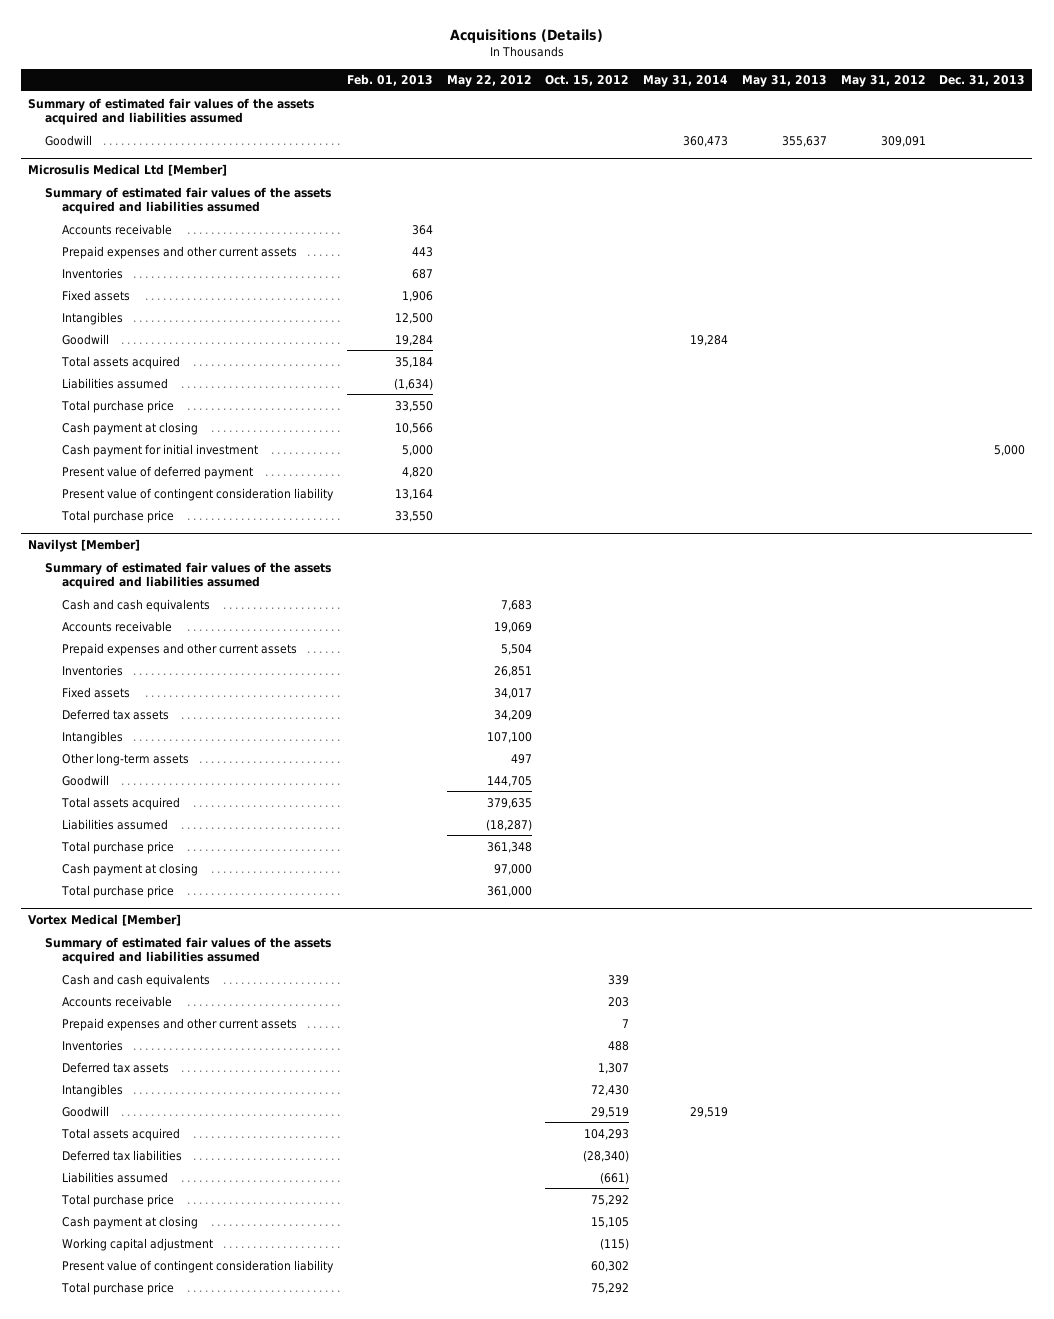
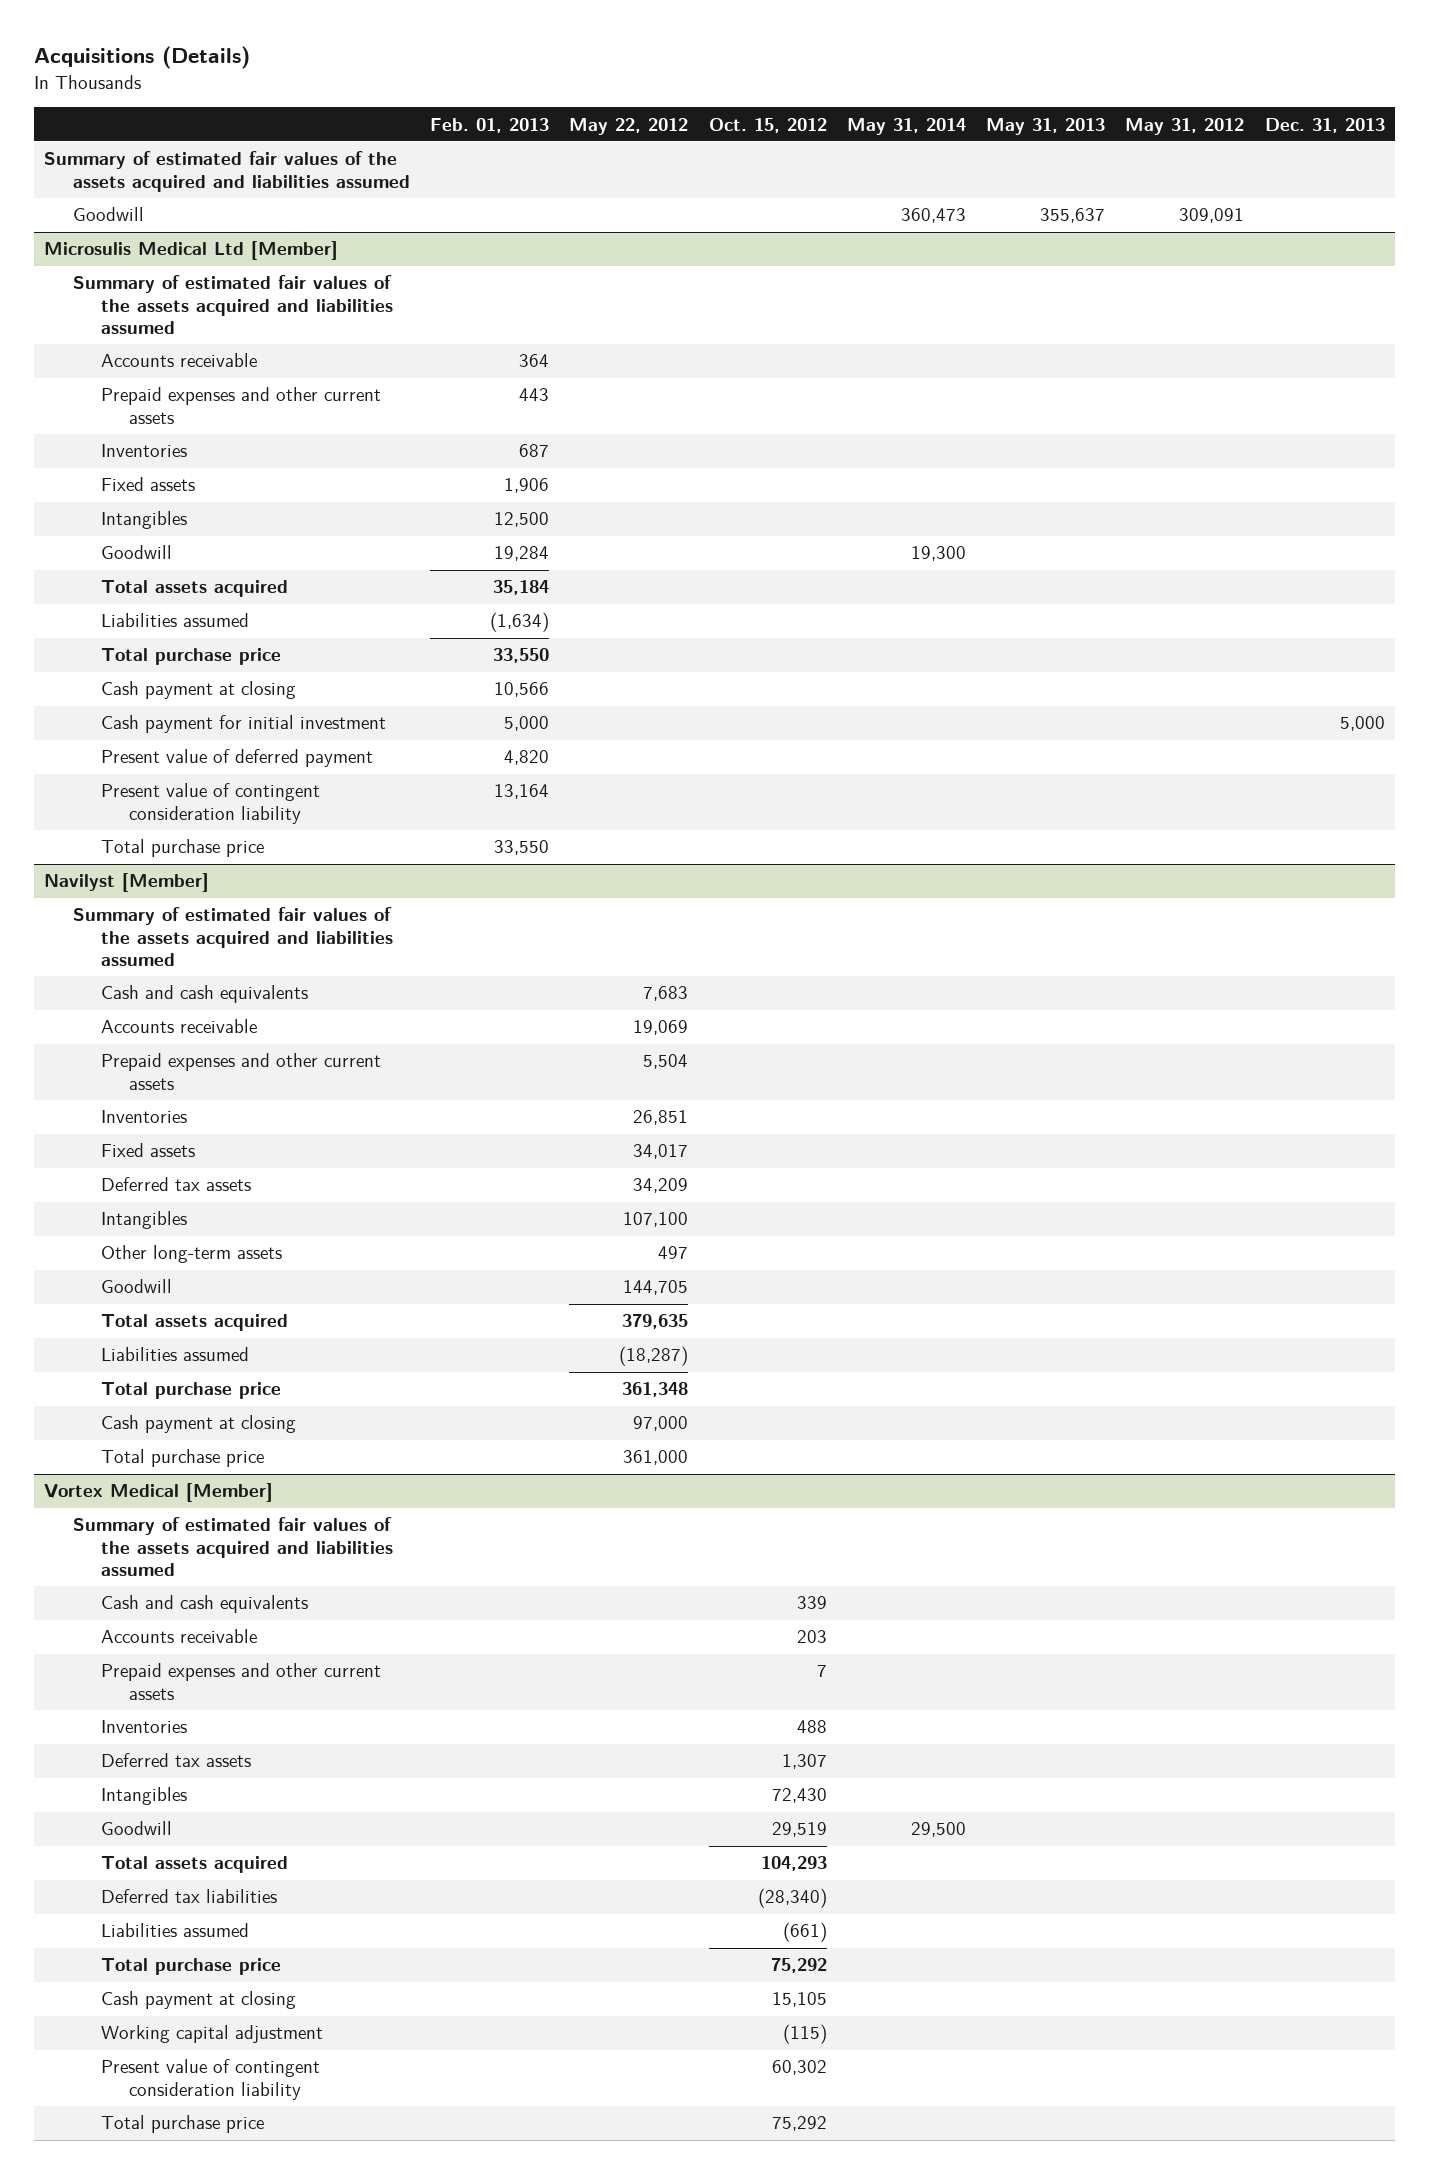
[690,334,729,346] 19,284 -> [910,546,966,562] 19,300
[690,1106,729,1118] 29,519 -> [910,1822,966,1838] 29,500

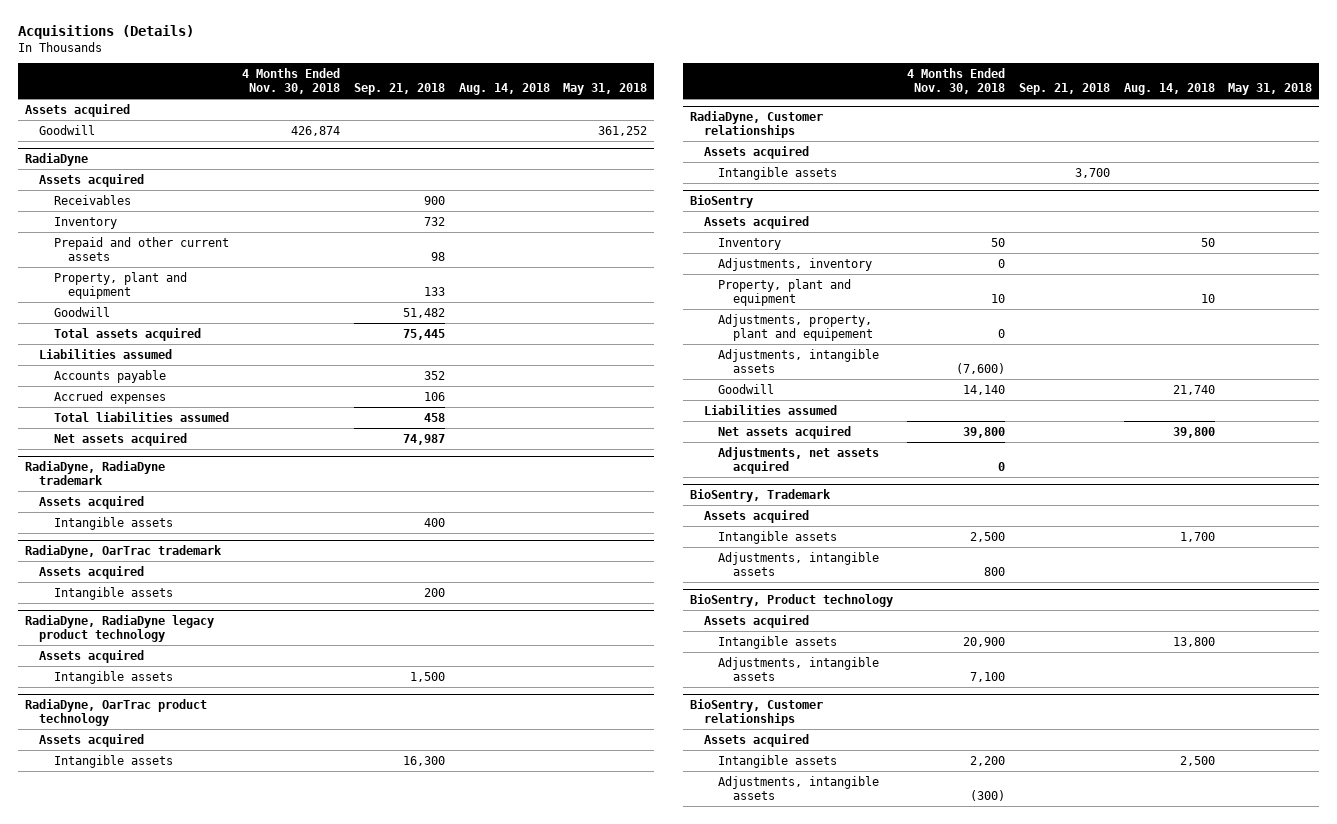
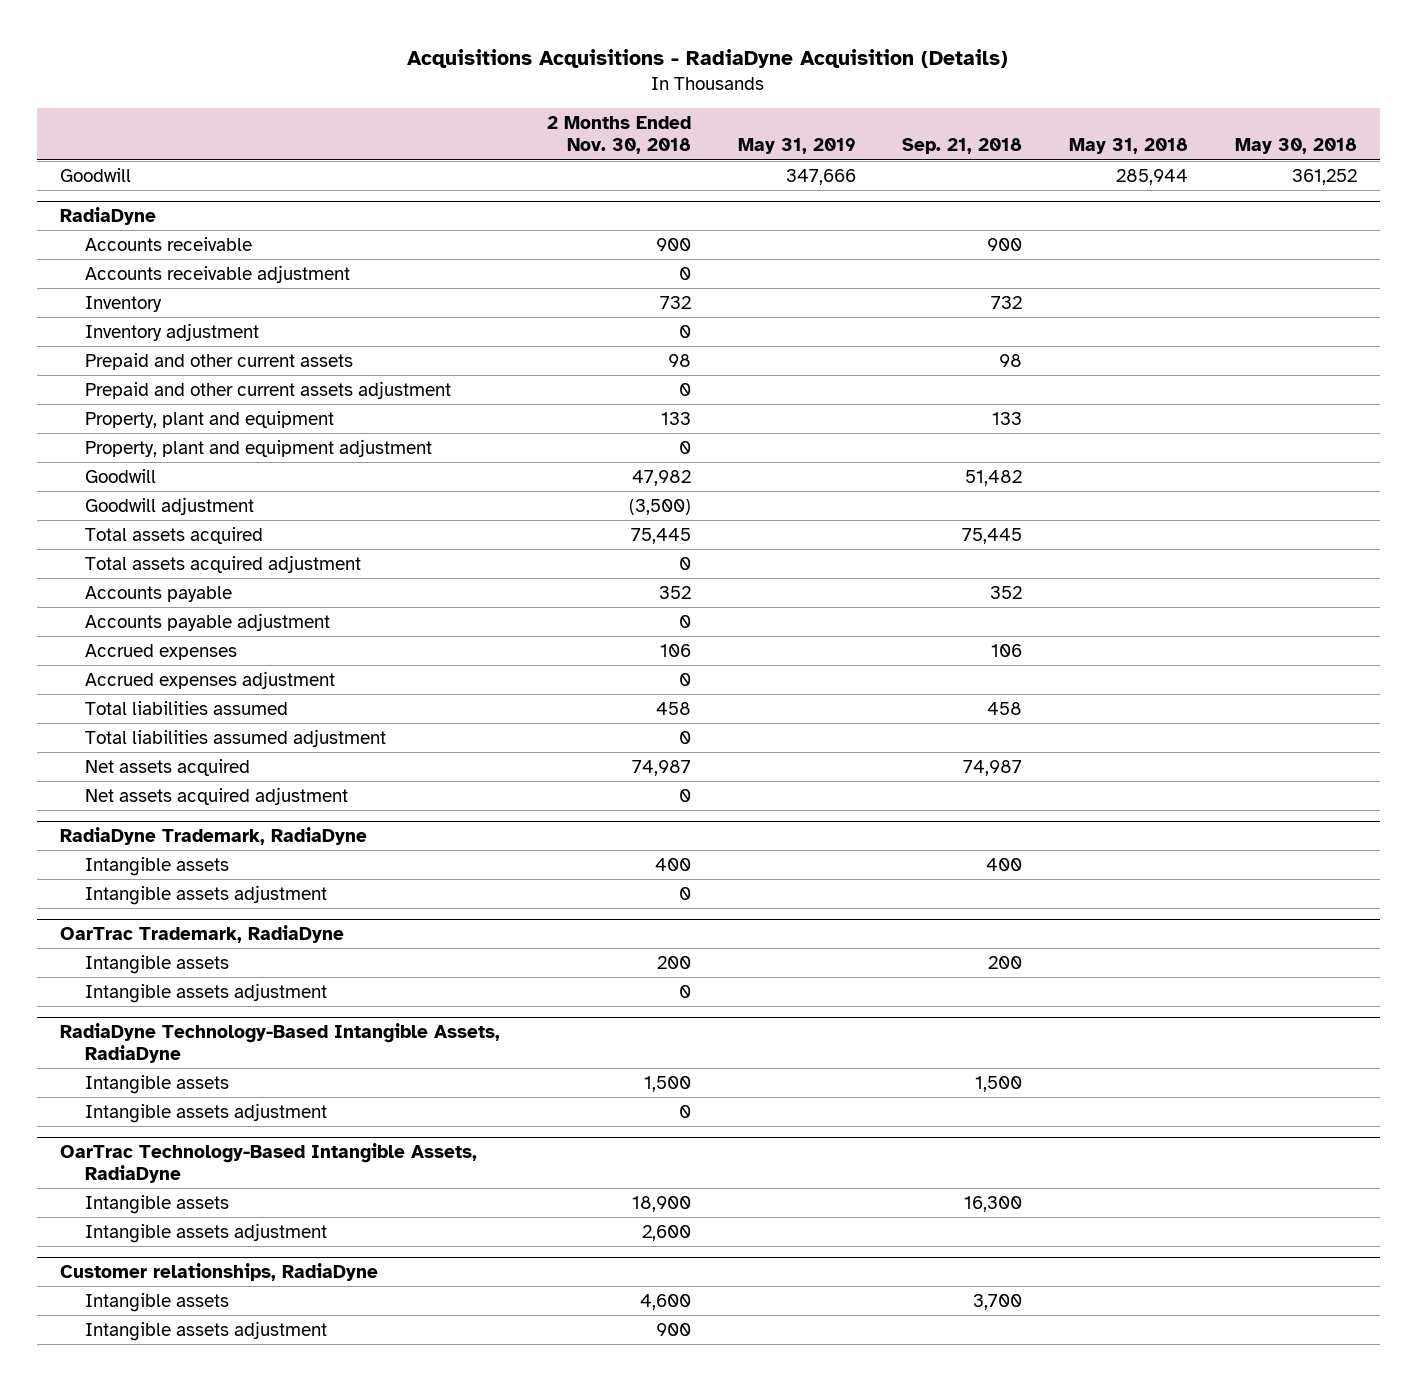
[18,25,195,40] Acquisitions (Details) -> [407,49,1009,69] Acquisitions Acquisitions - RadiaDyne Acquisition (Details)
[242,67,341,94] 4 Months Ended Nov. 30, 2018 -> none
[458,82,550,95] Aug. 14, 2018 -> none
none -> [546,116,691,155] 2 Months Ended Nov. 30, 2018
none -> [737,138,856,155] May 31, 2019
none -> [1234,138,1357,155] May 30, 2018
[25,103,131,117] Assets acquired -> none
[598,125,648,136] 361,252 -> [1116,168,1189,185] 285,944
[39,173,145,187] Assets acquired -> none
[53,194,131,205] Receivables -> [84,236,252,251] Accounts receivable
none -> [84,264,350,283] Accounts receivable adjustment
none -> [84,322,259,341] Inventory adjustment
none -> [84,380,451,399] Prepaid and other current assets adjustment
none -> [84,438,432,457] Property, plant and equipment adjustment
none -> [84,496,254,515] Goodwill adjustment
[39,348,173,359] Liabilities assumed -> none
none -> [84,554,361,573] Total assets acquired adjustment
none -> [84,612,330,631] Accounts payable adjustment
none -> [84,670,335,689] Accrued expenses adjustment
none -> [84,728,386,747] Total liabilities assumed adjustment
[39,495,145,509] Assets acquired -> none
none -> [84,786,348,805] Net assets acquired adjustment
[25,460,166,485] RadiaDyne, RadiaDyne trademark -> [60,826,368,845] RadiaDyne Trademark, RadiaDyne
[39,565,145,579] Assets acquired -> none
none -> [84,884,327,905] Intangible assets adjustment
[25,544,223,558] RadiaDyne, OarTrac trademark -> [60,924,345,943] OarTrac Trademark, RadiaDyne
[39,649,145,663] Assets acquired -> none
none -> [84,982,327,1003] Intangible assets adjustment
[25,614,215,642] RadiaDyne, RadiaDyne legacy product technology -> [60,1022,501,1064] RadiaDyne Technology-Based Intangible Assets, RadiaDyne
[39,733,145,747] Assets acquired -> none
none -> [84,1102,327,1123] Intangible assets adjustment
[25,698,208,726] RadiaDyne, OarTrac product technology -> [60,1142,478,1184] OarTrac Technology-Based Intangible Assets, RadiaDyne
[704,145,810,159] Assets acquired -> none
none -> [84,1222,327,1243] Intangible assets adjustment
[689,110,823,138] RadiaDyne, Customer relationships -> [60,1262,379,1281] Customer relationships, RadiaDyne
[689,194,753,208] BioSentry -> none
[704,215,810,229] Assets acquired -> none
[718,237,782,250] Inventory -> none
[718,257,873,271] Adjustments, inventory -> none
[718,278,852,306] Property, plant and equipment -> none
[718,313,873,341] Adjustments, property, plant and equipement -> none
[718,348,880,373] Adjustments, intangible assets -> none
[718,383,775,394] Goodwill -> none
[704,404,838,415] Liabilities assumed -> none
[718,425,852,439] Net assets acquired -> none
[718,446,880,474] Adjustments, net assets acquired -> none
[689,488,831,502] BioSentry, Trademark -> none
[704,509,810,523] Assets acquired -> none
[718,530,838,544] Intangible assets -> none
[718,551,880,576] Adjustments, intangible assets -> none
[689,593,893,607] BioSentry, Product technology -> none
[704,614,810,628] Assets acquired -> none
[718,635,838,649] Intangible assets -> none
[718,656,880,681] Adjustments, intangible assets -> none
[689,698,823,726] BioSentry, Customer relationships -> none
[704,733,810,747] Assets acquired -> none
[718,754,838,768] Intangible assets -> none
[718,775,880,800] Adjustments, intangible assets -> none
none -> [84,1320,327,1341] Intangible assets adjustment

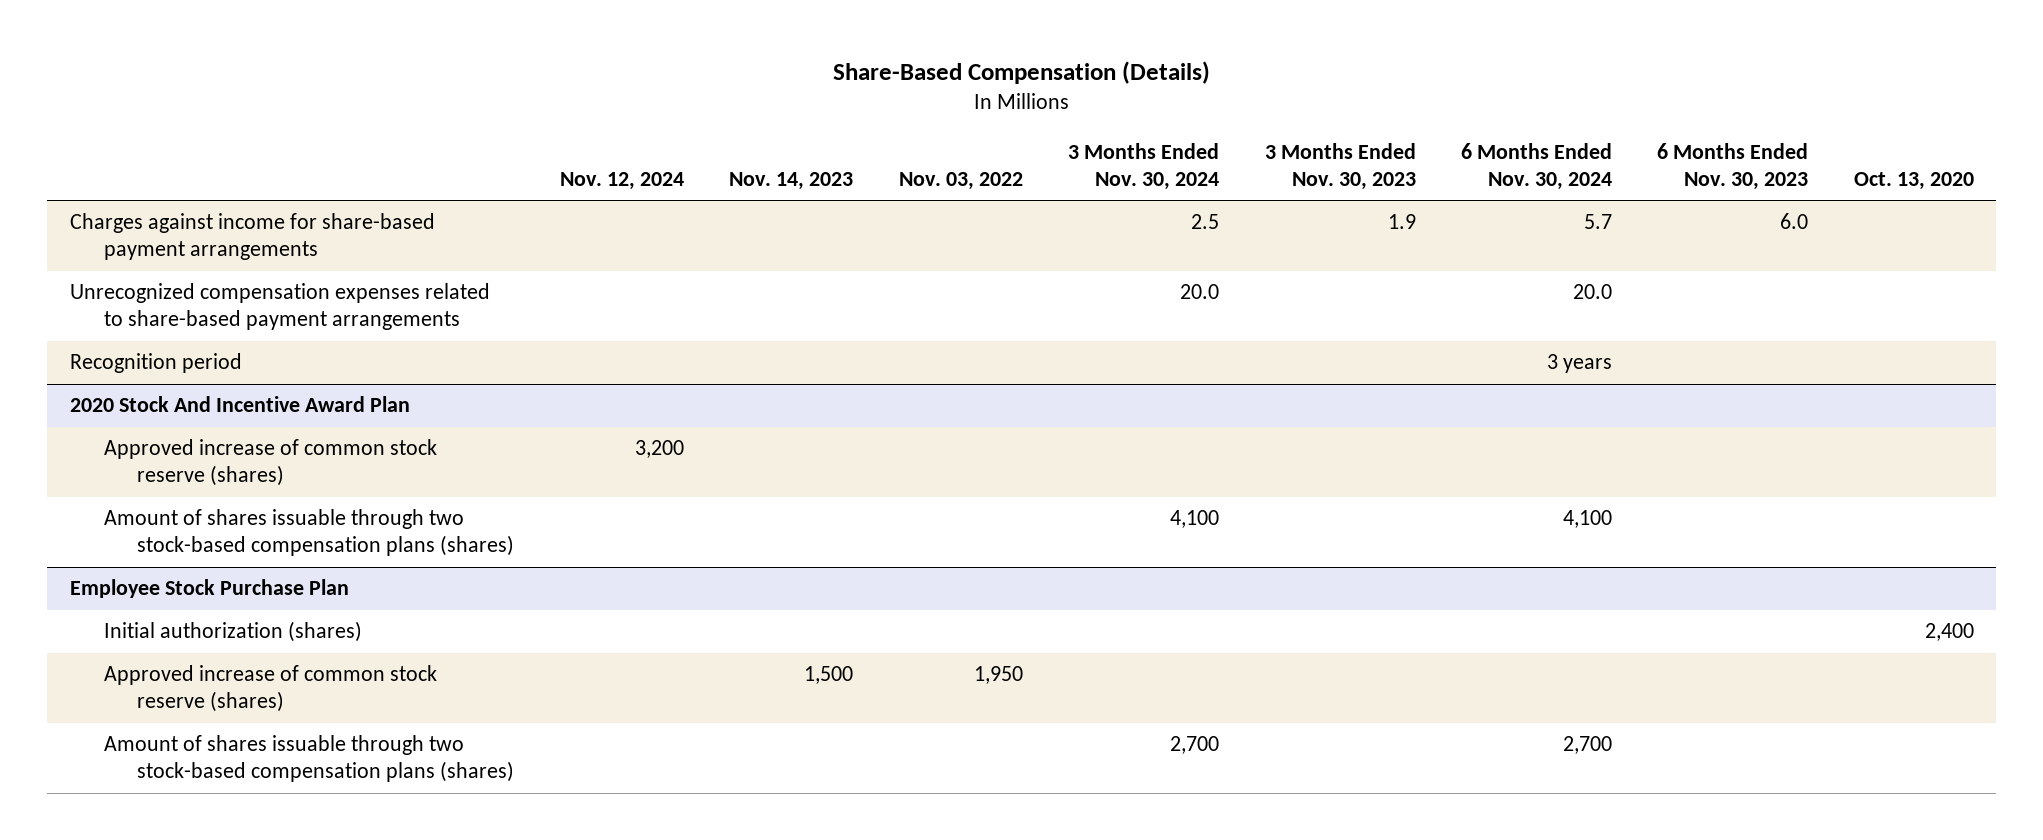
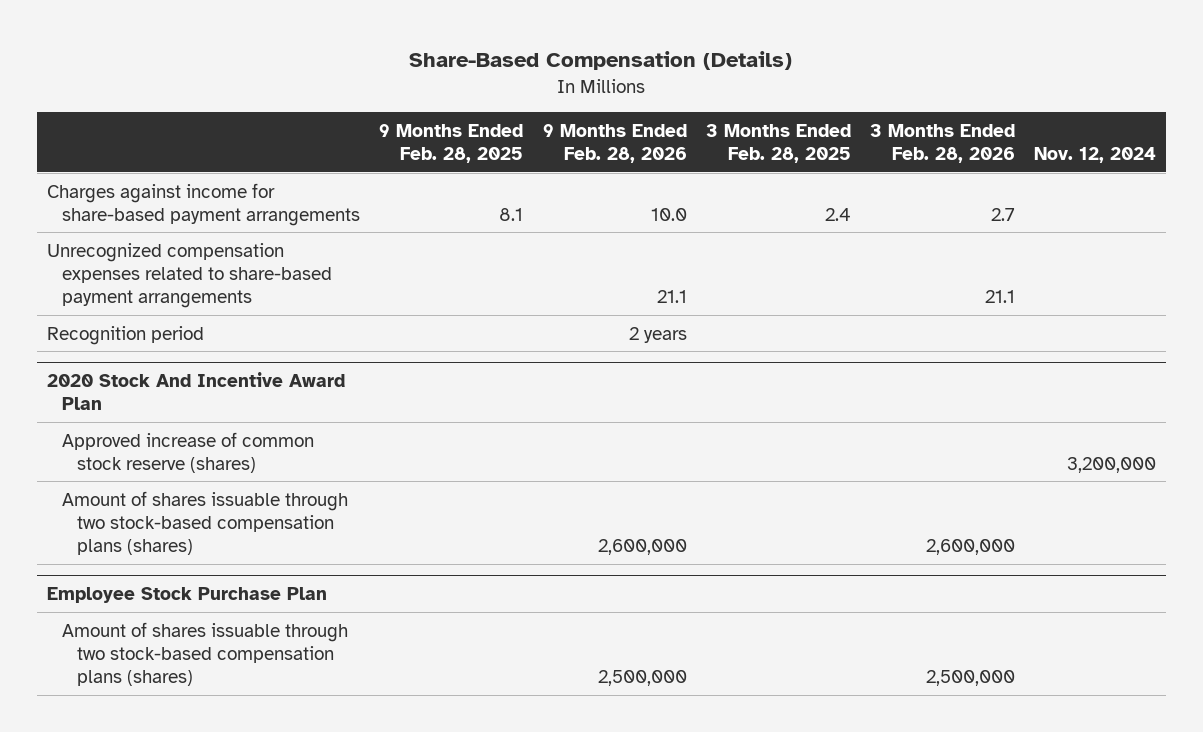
[729,171,854,190] Nov. 14, 2023 -> none
[898,171,1023,190] Nov. 03, 2022 -> none
[1068,142,1220,190] 3 Months Ended Nov. 30, 2024 -> none
[1264,142,1416,190] 3 Months Ended Nov. 30, 2023 -> none
[1460,142,1612,190] 6 Months Ended Nov. 30, 2024 -> none
[1657,142,1809,190] 6 Months Ended Nov. 30, 2023 -> none
[1853,171,1974,190] Oct. 13, 2020 -> none
none -> [379,123,524,163] 9 Months Ended Feb. 28, 2025
none -> [542,123,687,163] 9 Months Ended Feb. 28, 2026
none -> [705,123,851,163] 3 Months Ended Feb. 28, 2025
none -> [869,123,1015,163] 3 Months Ended Feb. 28, 2026
[634,440,684,459] 3,200 -> [1066,456,1156,473] 3,200,000
[103,621,362,643] Initial authorization (shares) -> none
[103,665,437,713] Approved increase of common stock reserve (shares) -> none

